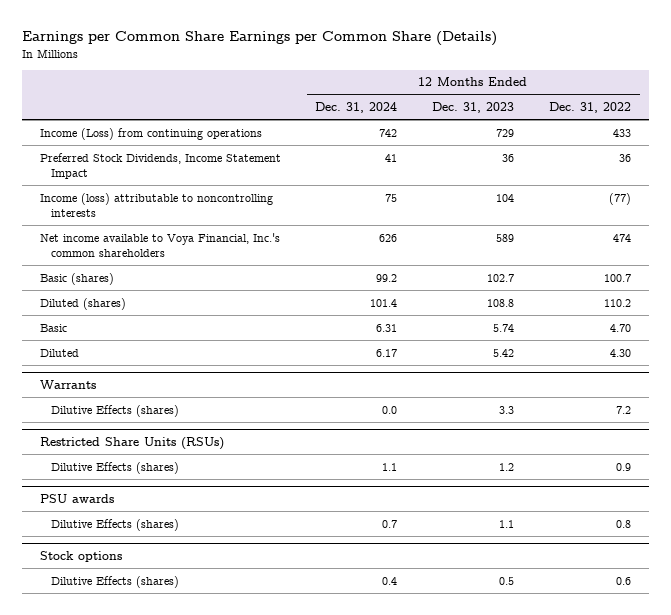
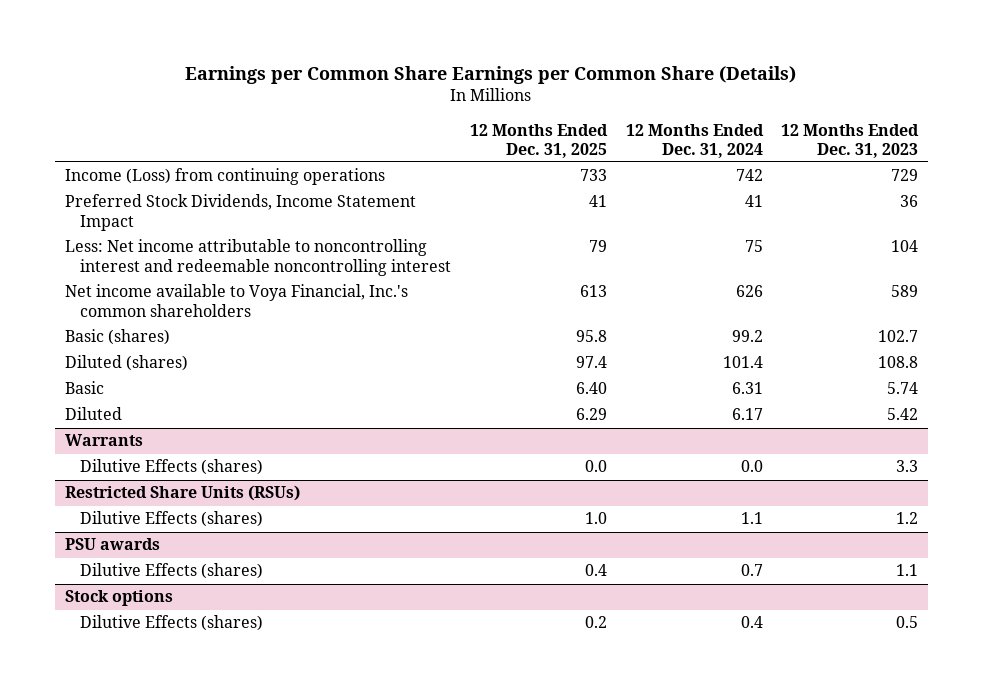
[549,101,632,113] Dec. 31, 2022 -> none
none -> [469,123,608,158] 12 Months Ended Dec. 31, 2025
[39,192,273,217] Income (loss) attributable to noncontrolling interests -> [64,239,452,276] Less: Net income attributable to noncontrolling interest and redeemable noncontrolling interest

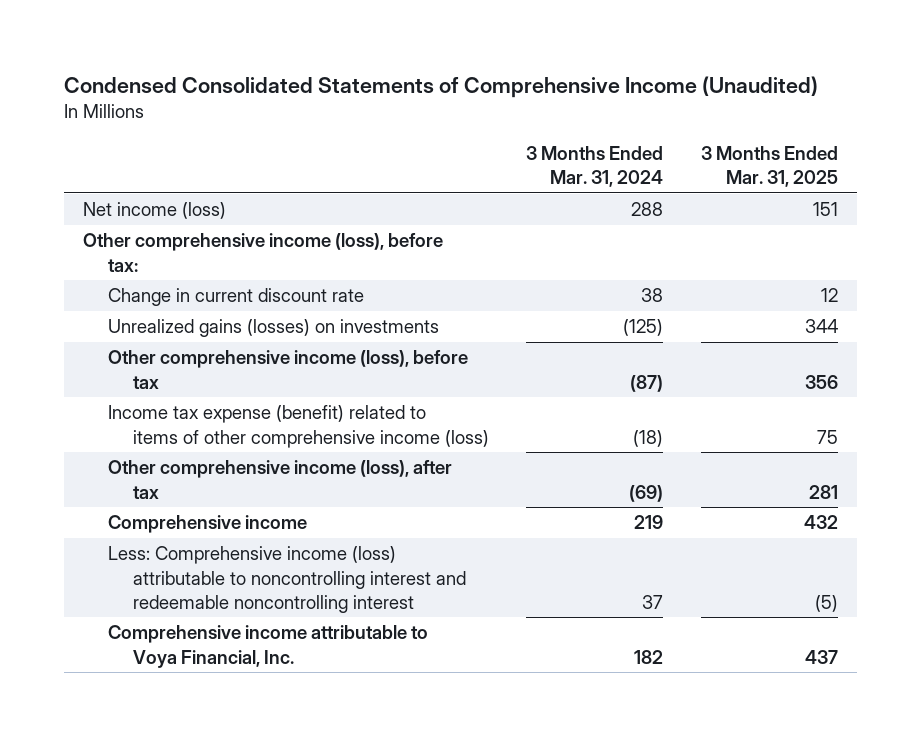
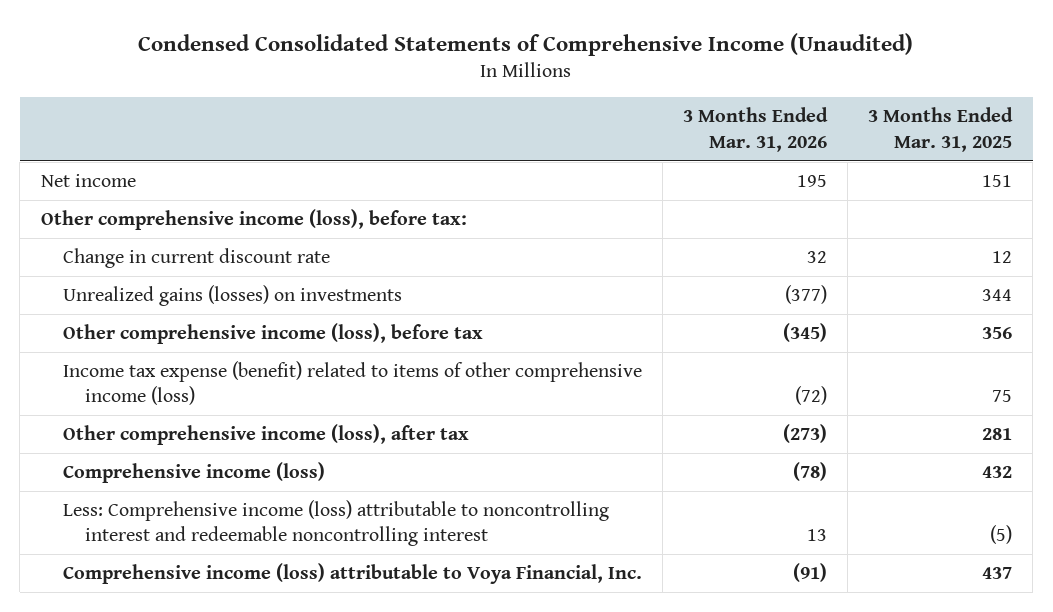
[526,145,664,187] 3 Months Ended Mar. 31, 2024 -> none
none -> [683,107,829,152] 3 Months Ended Mar. 31, 2026
[82,202,226,220] Net income (loss) -> [40,174,136,188] Net income
[107,515,307,534] Comprehensive income -> [62,462,325,484] Comprehensive income (loss)
[107,625,428,668] Comprehensive income attributable to Voya Financial, Inc. -> [62,563,642,585] Comprehensive income (loss) attributable to Voya Financial, Inc.

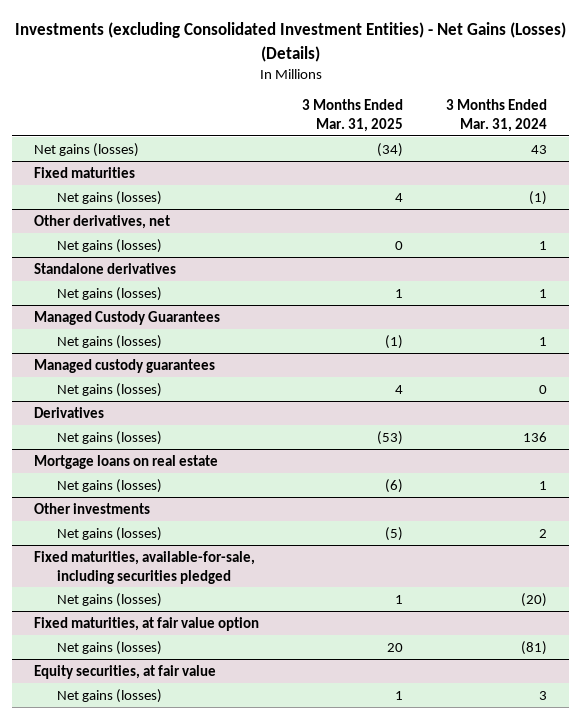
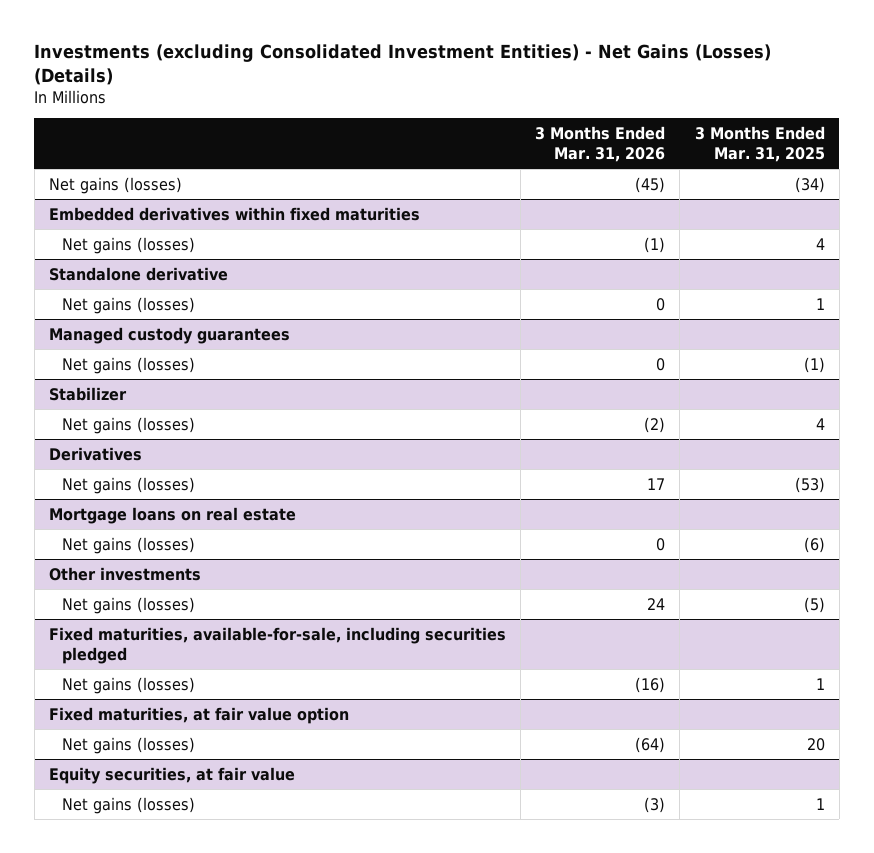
[446,99,548,132] 3 Months Ended Mar. 31, 2024 -> none
none -> [535,125,666,162] 3 Months Ended Mar. 31, 2026
[34,166,136,178] Fixed maturities -> none
none -> [49,206,421,221] Embedded derivatives within fixed maturities
[34,214,171,229] Other derivatives, net -> none
[56,238,162,253] Net gains (losses) -> none
[34,262,177,274] Standalone derivatives -> [49,266,229,281] Standalone derivative
[34,310,221,325] Managed Custody Guarantees -> none
[56,334,162,349] Net gains (losses) -> none
none -> [62,356,196,374] Net gains (losses)
none -> [49,386,128,401] Stabilizer

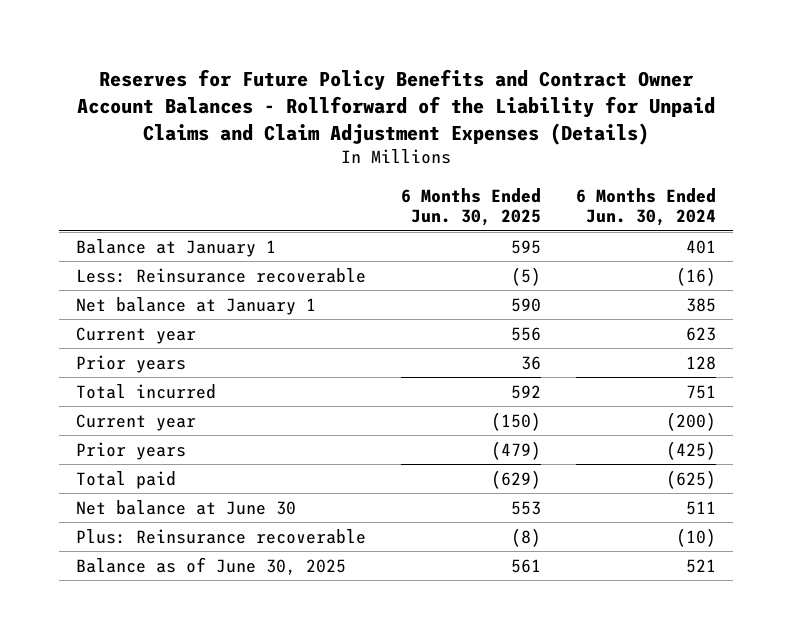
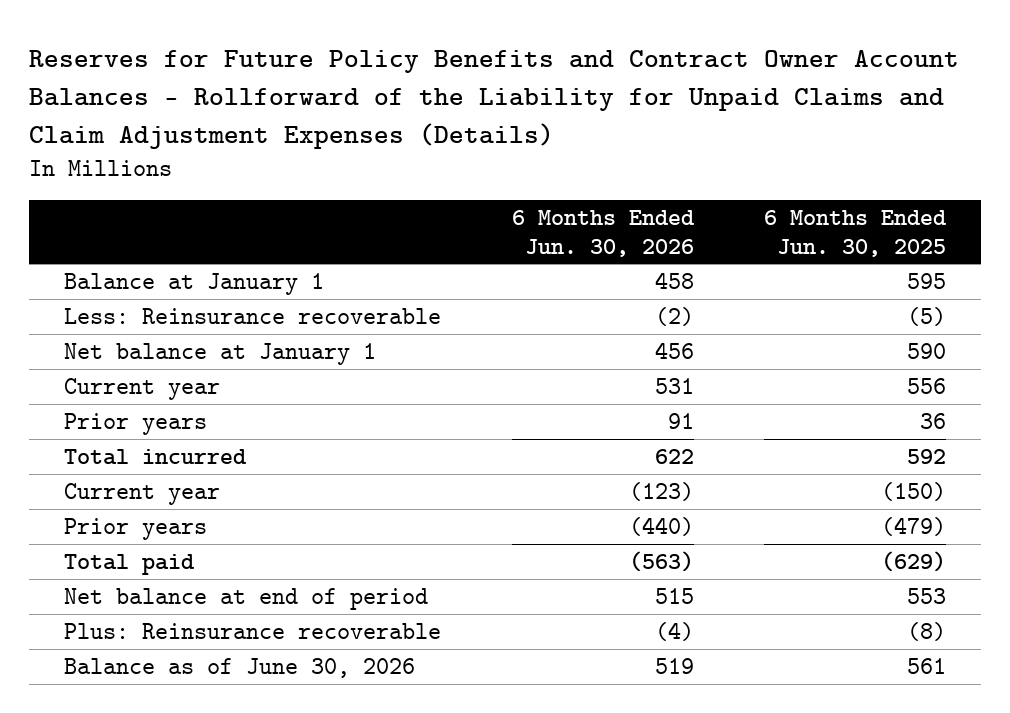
[575,187,716,227] 6 Months Ended Jun. 30, 2024 -> none
none -> [511,210,695,257] 6 Months Ended Jun. 30, 2026
[76,499,297,515] Net balance at June 30 -> [64,587,429,610] Net balance at end of period
[76,556,347,575] Balance as of June 30, 2025 -> [64,657,416,678] Balance as of June 30, 2026

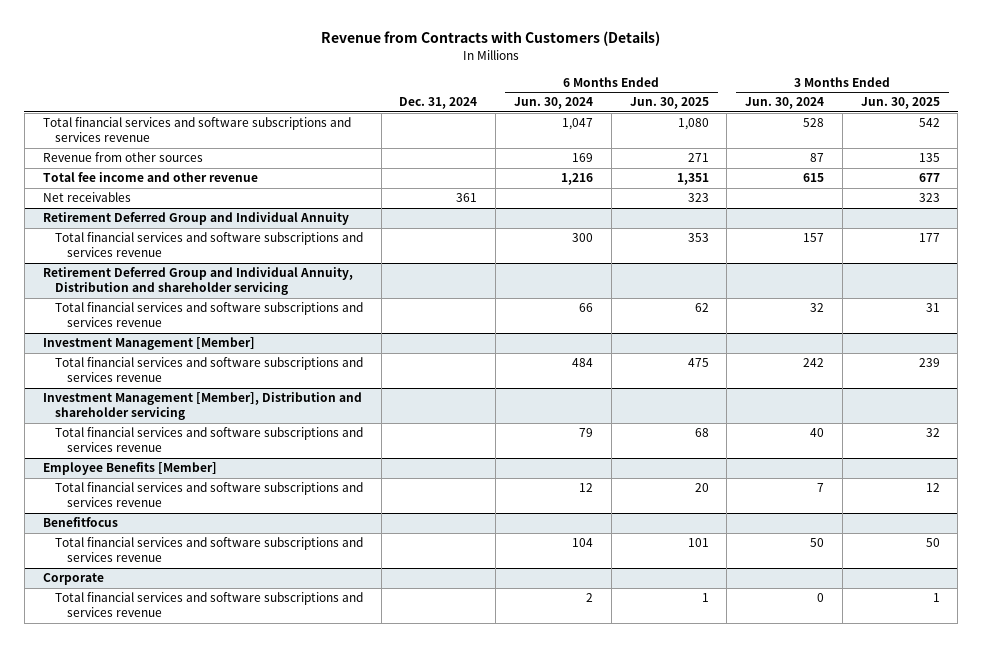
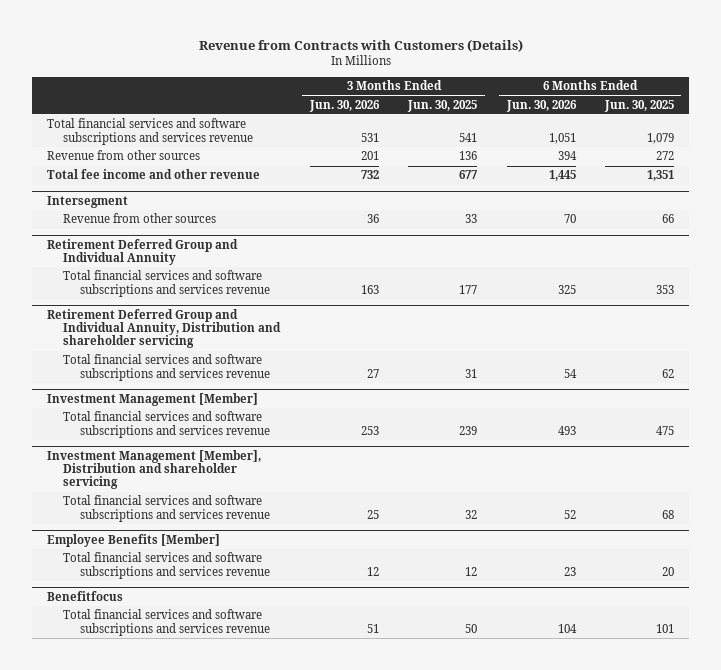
[399,97,478,110] Dec. 31, 2024 -> none
[513,97,593,110] Jun. 30, 2024 -> none
[745,97,825,110] Jun. 30, 2024 -> none
none -> [308,99,380,112] Jun. 30, 2026
none -> [505,99,577,112] Jun. 30, 2026
[677,118,709,131] 1,080 -> [647,132,675,144] 1,079
[918,118,940,128] 542 -> [459,132,478,142] 541
[687,153,709,163] 271 -> [656,151,675,161] 272
[918,153,940,163] 135 -> [459,151,478,161] 136
[42,192,131,203] Net receivables -> none
none -> [46,196,128,209] Intersegment
none -> [63,213,217,224] Revenue from other sources
[42,573,104,586] Corporate -> none
[54,592,363,618] Total financial services and software subscriptions and services revenue -> none

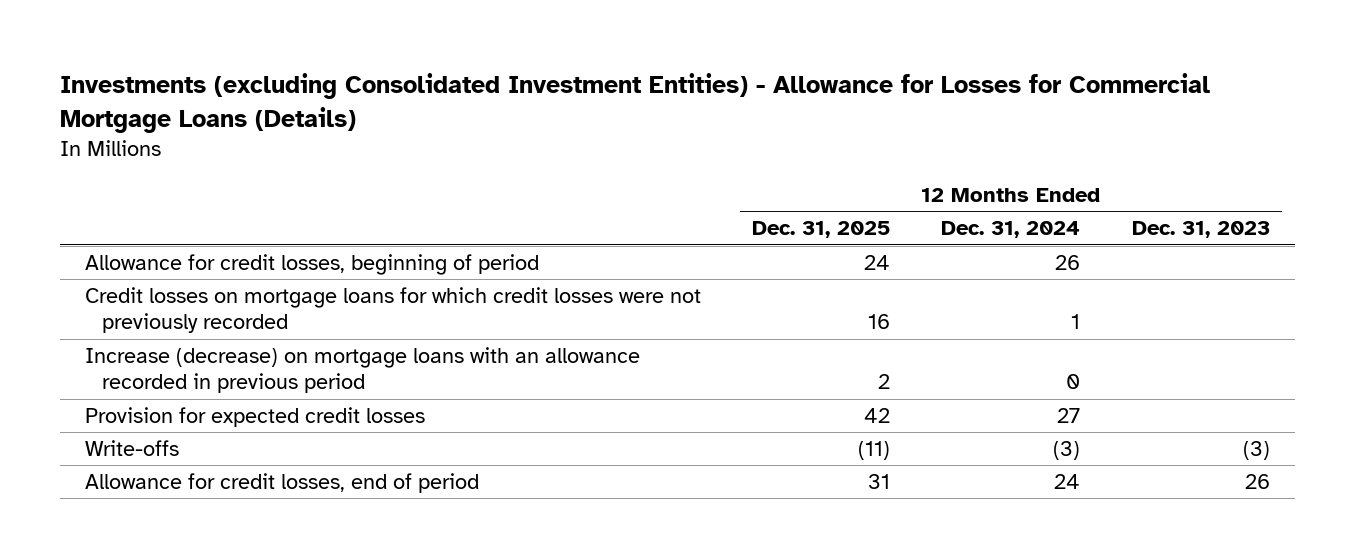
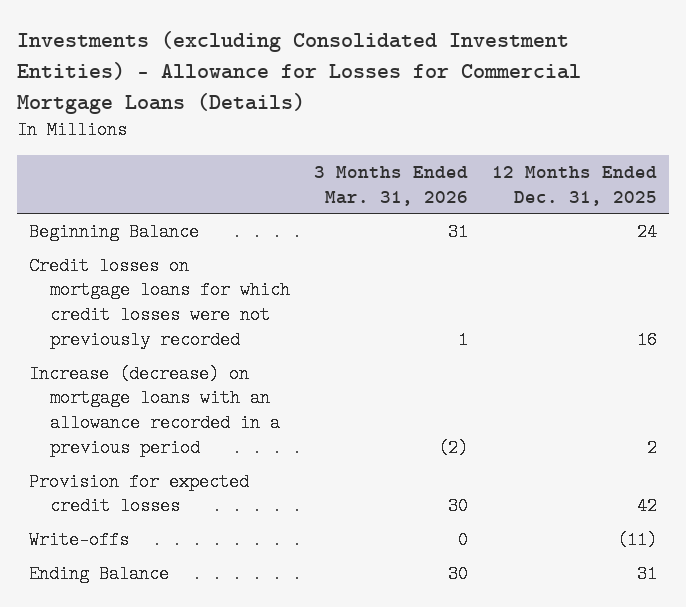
[941,221,1081,239] Dec. 31, 2024 -> none
[1131,221,1270,239] Dec. 31, 2023 -> none
none -> [314,165,469,206] 3 Months Ended Mar. 31, 2026
[85,254,540,276] Allowance for credit losses, beginning of period -> [28,222,199,241] Beginning Balance
[85,347,641,394] Increase (decrease) on mortgage loans with an allowance recorded in previous period -> [28,364,281,457] Increase (decrease) on mortgage loans with an allowance recorded in a previous period
[85,473,480,494] Allowance for credit losses, end of period -> [28,564,169,583] Ending Balance

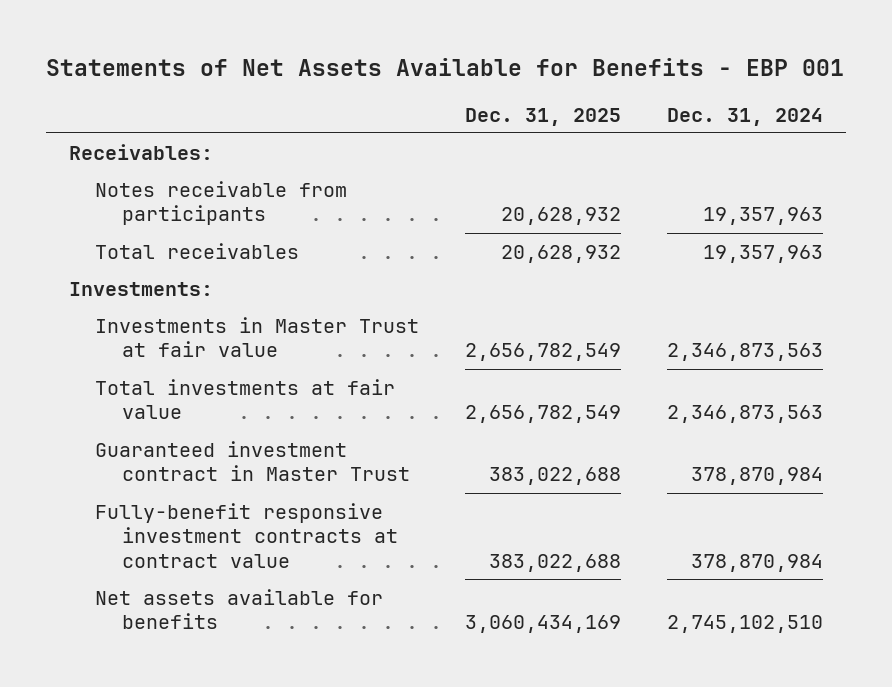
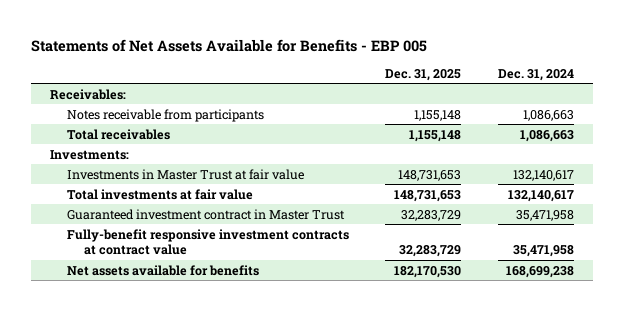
[45,58,844,77] Statements of Net Assets Available for Benefits - EBP 001 -> [31,38,428,52] Statements of Net Assets Available for Benefits - EBP 005
[501,207,622,226] 20,628,932 -> [414,109,462,121] 1,155,148
[703,207,824,226] 19,357,963 -> [523,109,575,121] 1,086,663
[501,244,622,263] 20,628,932 -> [409,129,462,142] 1,155,148
[703,244,824,263] 19,357,963 -> [520,129,575,142] 1,086,663
[465,343,622,362] 2,656,782,549 -> [398,169,462,181] 148,731,653
[667,343,824,362] 2,346,873,563 -> [513,169,575,181] 132,140,617
[465,405,622,424] 2,656,782,549 -> [394,189,462,202] 148,731,653
[667,405,824,424] 2,346,873,563 -> [508,189,575,202] 132,140,617
[489,467,622,486] 383,022,688 -> [401,209,462,221] 32,283,729
[691,467,824,486] 378,870,984 -> [516,209,575,221] 35,471,958
[489,553,622,572] 383,022,688 -> [399,245,462,258] 32,283,729
[691,553,824,572] 378,870,984 -> [513,245,575,258] 35,471,958
[465,615,622,634] 3,060,434,169 -> [394,265,462,278] 182,170,530
[667,615,824,634] 2,745,102,510 -> [506,265,575,278] 168,699,238

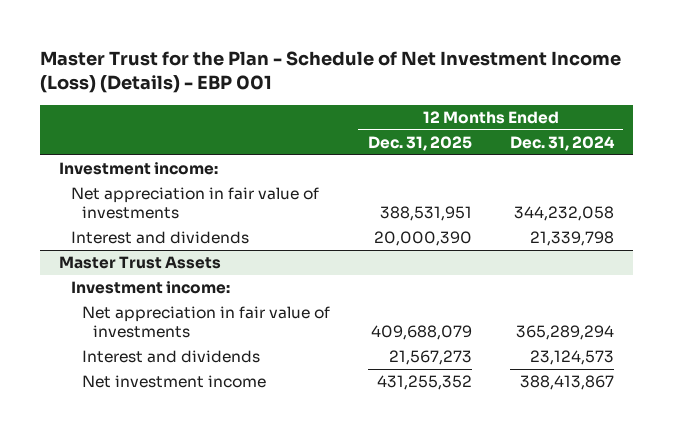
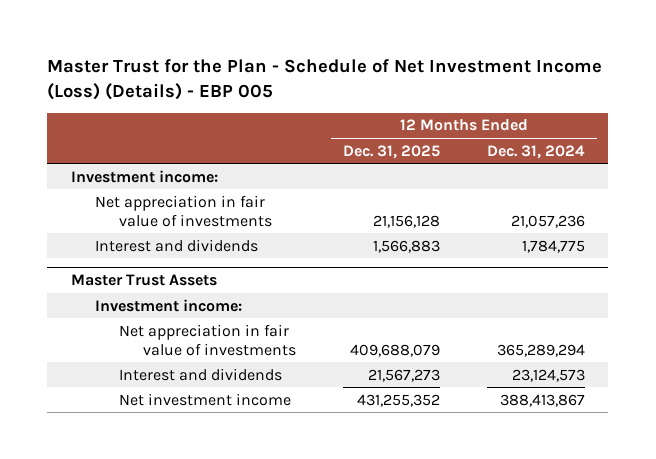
[40,50,622,94] Master Trust for the Plan - Schedule of Net Investment Income (Loss) (Details) - EBP 001 -> [47,58,603,100] Master Trust for the Plan - Schedule of Net Investment Income (Loss) (Details) - EBP 005
[379,205,472,221] 388,531,951 -> [373,214,441,228] 21,156,128
[513,205,614,221] 344,232,058 -> [510,214,585,228] 21,057,236
[373,231,472,247] 20,000,390 -> [373,239,441,253] 1,566,883
[529,231,614,247] 21,339,798 -> [521,239,585,253] 1,784,775

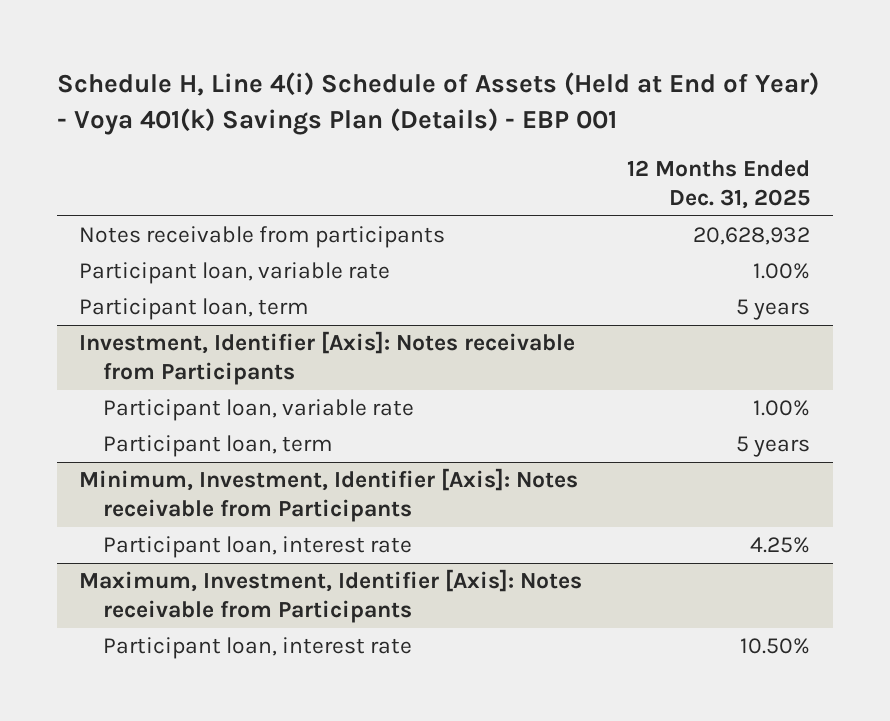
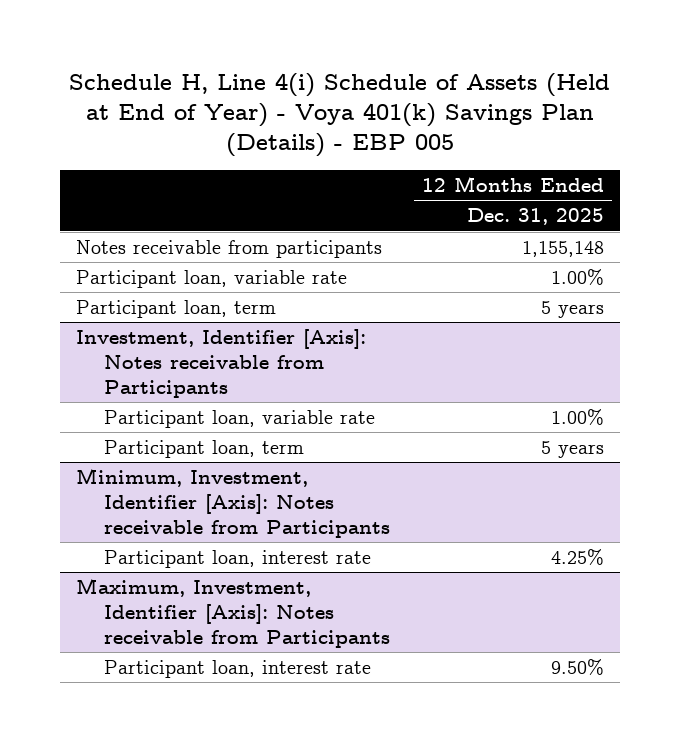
[56,72,819,135] Schedule H, Line 4(i) Schedule of Assets (Held at End of Year) - Voya 401(k) Savings Plan (Details) - EBP 001 -> [69,73,611,158] Schedule H, Line 4(i) Schedule of Assets (Held at End of Year) - Voya 401(k) Savings Plan (Details) - EBP 005
[693,227,811,246] 20,628,932 -> [521,240,604,257] 1,155,148
[740,638,811,655] 10.50% -> [550,658,604,675] 9.50%

